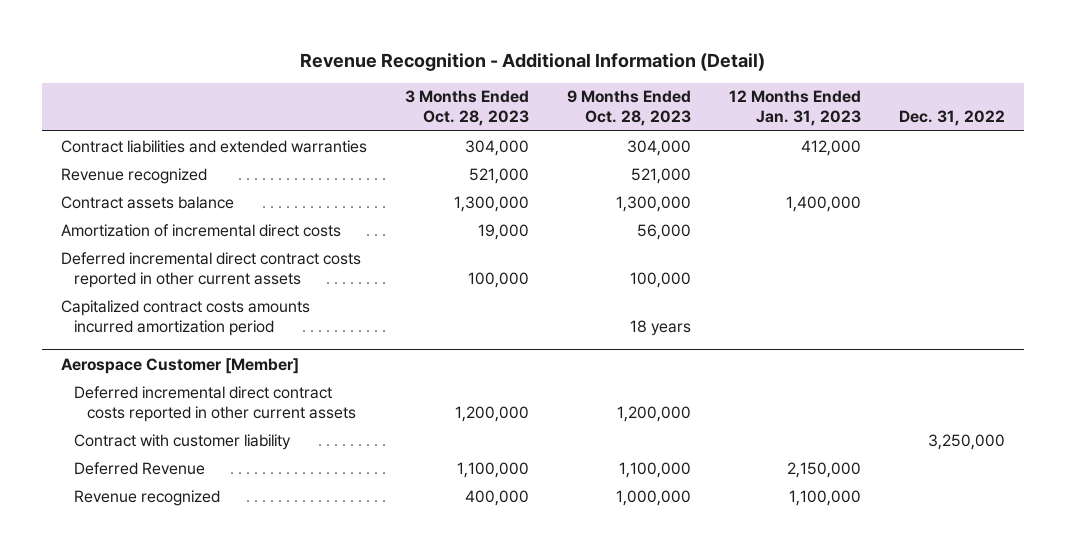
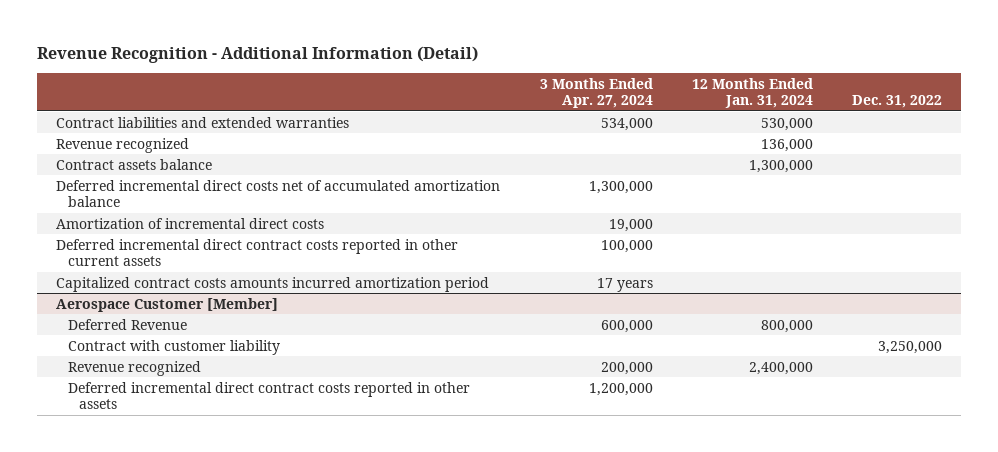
[405,90,530,127] 3 Months Ended Oct. 28, 2023 -> none
[567,90,692,127] 9 Months Ended Oct. 28, 2023 -> none
[729,90,862,127] 12 Months Ended Jan. 31, 2023 -> none
none -> [539,77,653,109] 3 Months Ended Apr. 27, 2024
none -> [691,77,813,109] 12 Months Ended Jan. 31, 2024
none -> [56,179,501,208] Deferred incremental direct costs net of accumulated amortization balance
[74,385,357,422] Deferred incremental direct contract costs reported in other current assets -> none
[74,433,292,450] Contract with customer liability -> [67,339,280,355] Contract with customer liability
none -> [67,381,470,410] Deferred incremental direct contract costs reported in other assets

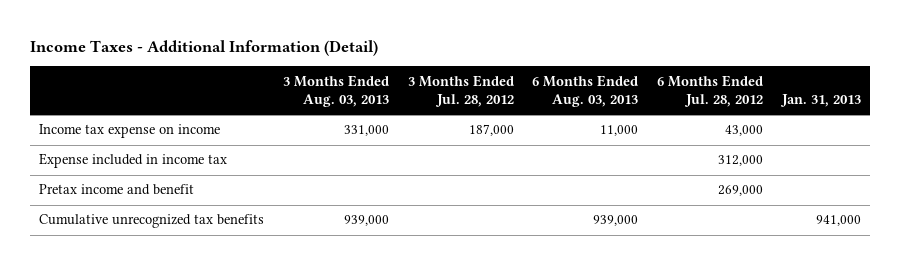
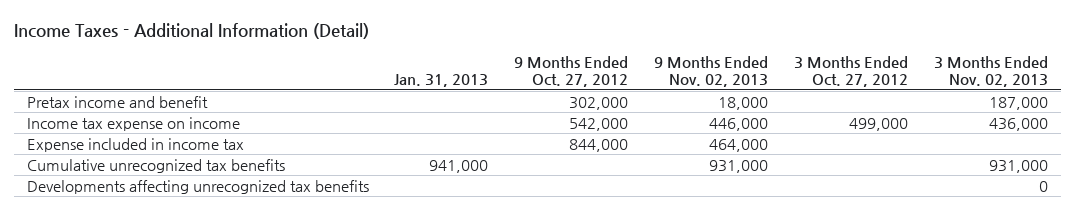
[282,74,389,108] 3 Months Ended Aug. 03, 2013 -> none
[407,74,514,108] 3 Months Ended Jul. 28, 2012 -> none
[532,74,639,108] 6 Months Ended Aug. 03, 2013 -> none
[656,74,763,108] 6 Months Ended Jul. 28, 2012 -> none
none -> [514,56,629,88] 9 Months Ended Oct. 27, 2012
none -> [654,56,769,88] 9 Months Ended Nov. 02, 2013
none -> [793,56,908,88] 3 Months Ended Oct. 27, 2012
none -> [933,56,1048,88] 3 Months Ended Nov. 02, 2013
[39,184,195,196] Pretax income and benefit -> [26,95,208,108] Pretax income and benefit
none -> [26,179,369,194] Developments affecting unrecognized tax benefits

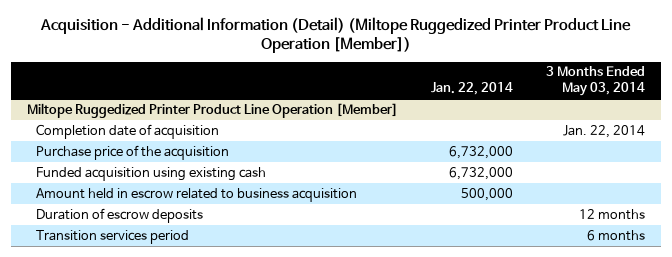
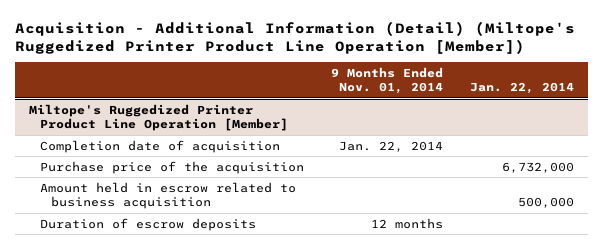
[39,16,631,54] Acquisition - Additional Information (Detail) (Miltope Ruggedized Printer Product Line Operation [Member]) -> [14,20,575,54] Acquisition - Additional Information (Detail) (Miltope's Ruggedized Printer Product Line Operation [Member])
[545,66,645,97] 3 Months Ended May 03, 2014 -> none
none -> [330,66,443,95] 9 Months Ended Nov. 01, 2014
[27,102,399,118] Miltope Ruggedized Printer Product Line Operation [Member] -> [28,103,288,132] Miltope's Ruggedized Printer Product Line Operation [Member]
[35,166,266,181] Funded acquisition using existing cash -> none
[35,229,189,244] Transition services period -> none

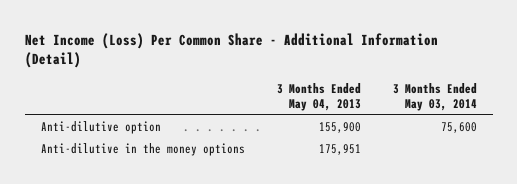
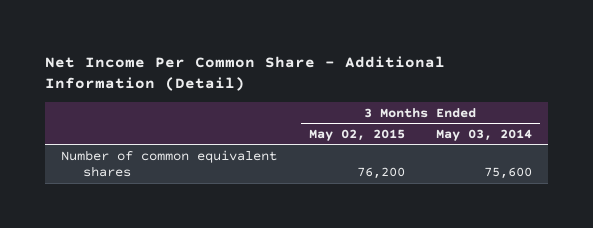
[24,32,438,69] Net Income (Loss) Per Common Share - Additional Information (Detail) -> [45,55,446,92] Net Income Per Common Share - Additional Information (Detail)
[276,82,361,111] 3 Months Ended May 04, 2013 -> none
none -> [308,128,405,141] May 02, 2015
[40,142,245,156] Anti-dilutive in the money options -> none
[40,120,161,134] Anti-dilutive option -> [60,149,277,178] Number of common equivalent shares

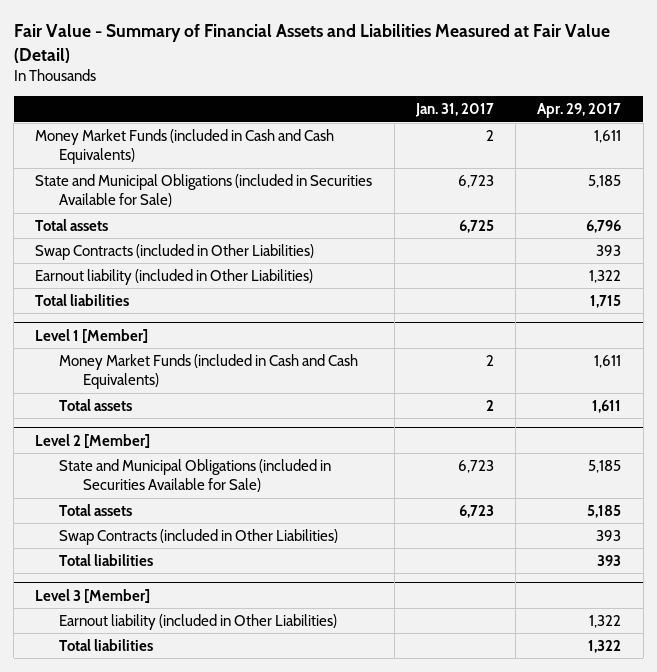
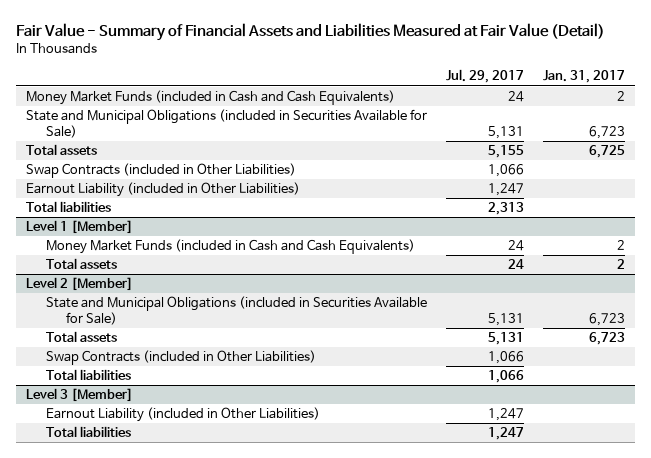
[537,103,622,119] Apr. 29, 2017 -> none
none -> [446,69,525,84] Jul. 29, 2017
[35,268,314,285] Earnout liability (included in Other Liabilities) -> [25,182,300,198] Earnout Liability (included in Other Liabilities)
[59,613,338,630] Earnout liability (included in Other Liabilities) -> [45,407,320,423] Earnout Liability (included in Other Liabilities)

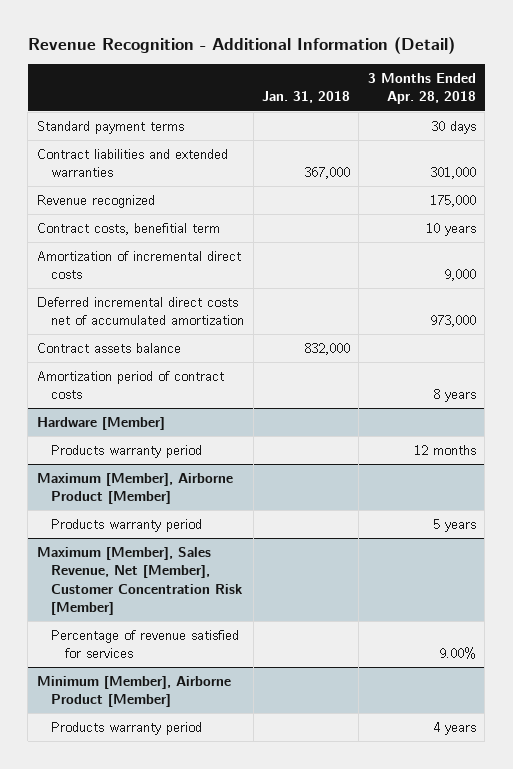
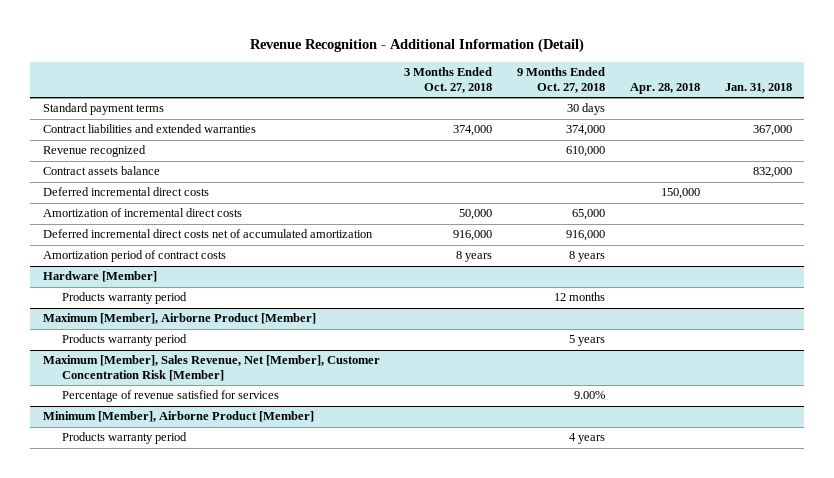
[367,73,476,105] 3 Months Ended Apr. 28, 2018 -> none
none -> [404,67,493,93] 3 Months Ended Oct. 27, 2018
none -> [517,67,606,93] 9 Months Ended Oct. 27, 2018
none -> [630,82,701,94] Apr. 28, 2018
[36,222,220,235] Contract costs, benefitial term -> none
[36,342,181,353] Contract assets balance -> [42,166,160,176] Contract assets balance
none -> [42,187,209,197] Deferred incremental direct costs

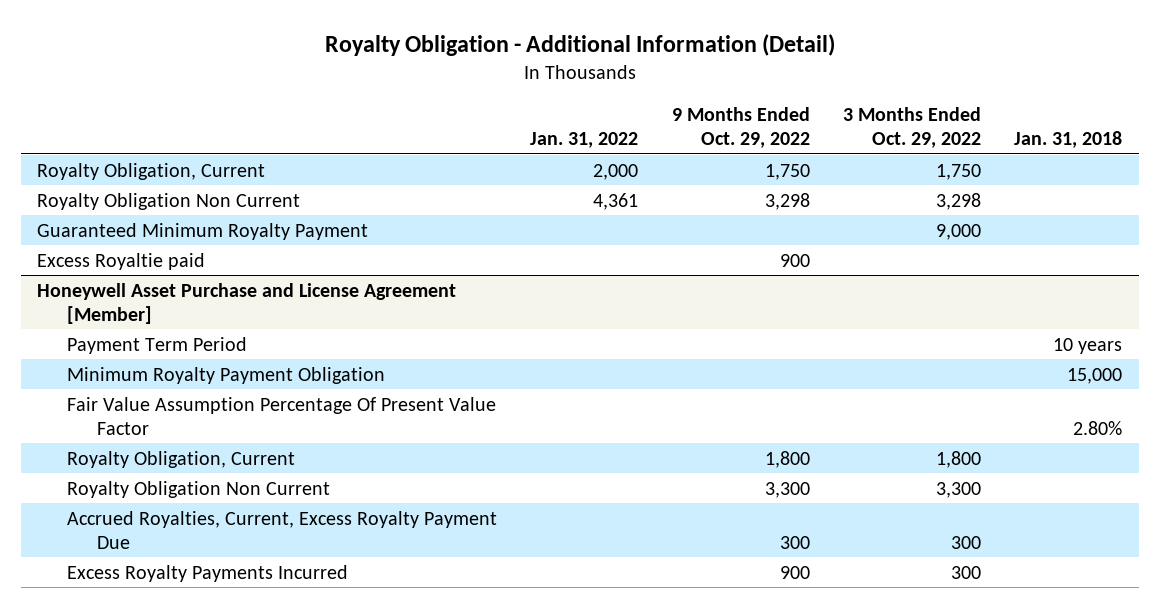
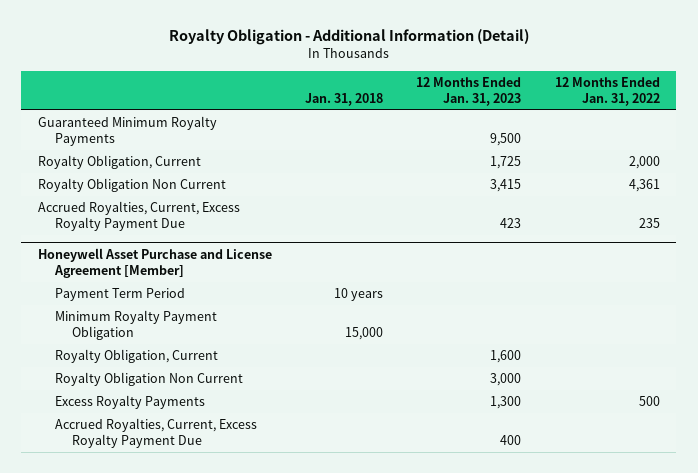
[530,132,639,149] Jan. 31, 2022 -> none
[671,107,810,149] 9 Months Ended Oct. 29, 2022 -> none
[842,107,981,149] 3 Months Ended Oct. 29, 2022 -> none
none -> [416,77,522,106] 12 Months Ended Jan. 31, 2023
none -> [554,77,660,106] 12 Months Ended Jan. 31, 2022
none -> [37,116,217,147] Guaranteed Minimum Royalty Payments
[37,222,369,240] Guaranteed Minimum Royalty Payment -> none
[37,252,206,270] Excess Royaltie paid -> none
none -> [37,201,240,232] Accrued Royalties, Current, Excess Royalty Payment Due
[67,396,497,435] Fair Value Assumption Percentage Of Present Value Factor -> none
none -> [54,395,205,410] Excess Royalty Payments
[67,564,349,582] Excess Royalty Payments Incurred -> none

